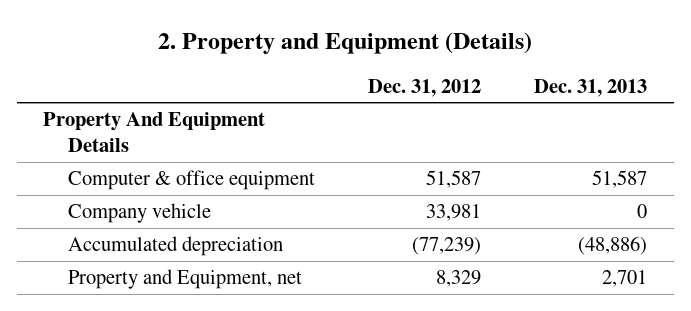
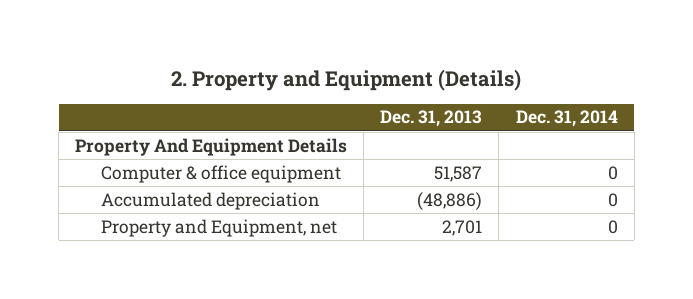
[368,78,482,97] Dec. 31, 2012 -> none
none -> [515,110,618,128] Dec. 31, 2014
[67,203,211,224] Company vehicle -> none

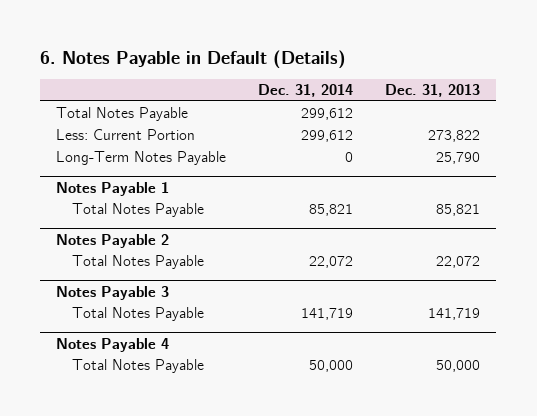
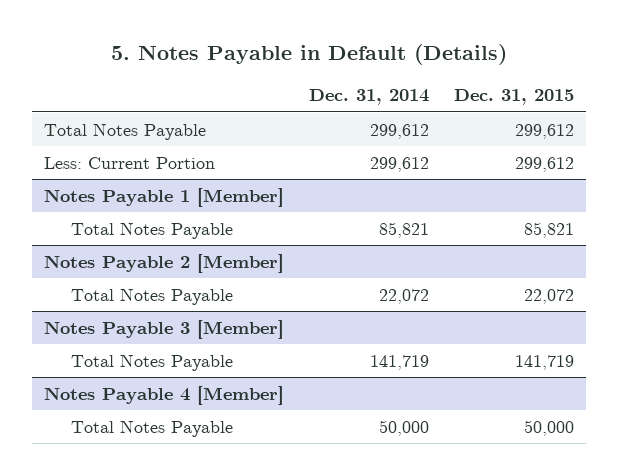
[40,49,347,69] 6. Notes Payable in Default (Details) -> [110,44,507,66] 5. Notes Payable in Default (Details)
[385,83,481,97] Dec. 31, 2013 -> none
none -> [453,89,574,106] Dec. 31, 2015
[56,151,227,166] Long-Term Notes Payable -> none
[56,181,170,196] Notes Payable 1 -> [44,188,285,208] Notes Payable 1 [Member]
[56,233,170,248] Notes Payable 2 -> [44,254,285,274] Notes Payable 2 [Member]
[56,285,170,300] Notes Payable 3 -> [44,320,285,340] Notes Payable 3 [Member]
[56,337,170,352] Notes Payable 4 -> [44,386,285,406] Notes Payable 4 [Member]

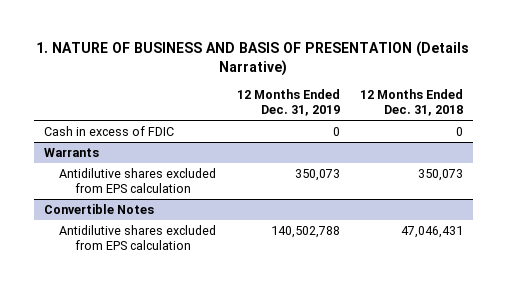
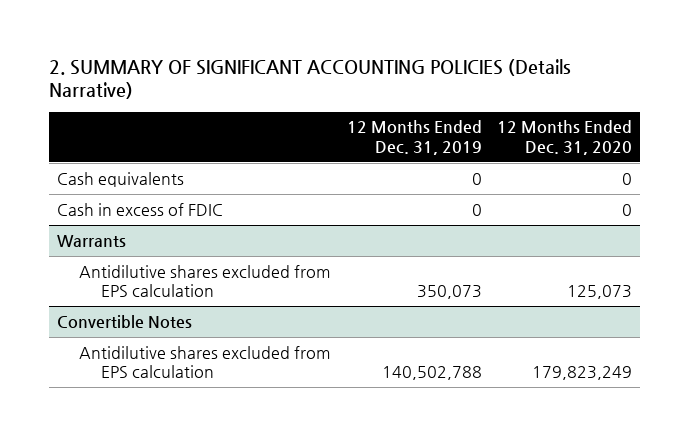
[36,41,470,77] 1. NATURE OF BUSINESS AND BASIS OF PRESENTATION (Details Narrative) -> [48,58,571,100] 2. SUMMARY OF SIGNIFICANT ACCOUNTING POLICIES (Details Narrative)
[359,89,463,117] 12 Months Ended Dec. 31, 2018 -> none
none -> [497,120,633,155] 12 Months Ended Dec. 31, 2020
none -> [56,171,184,187] Cash equivalents

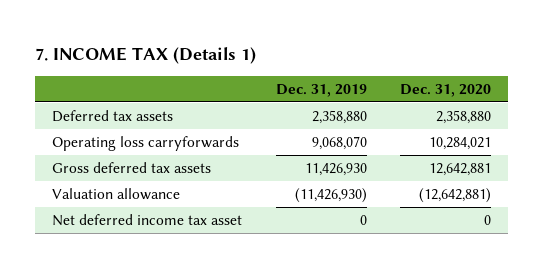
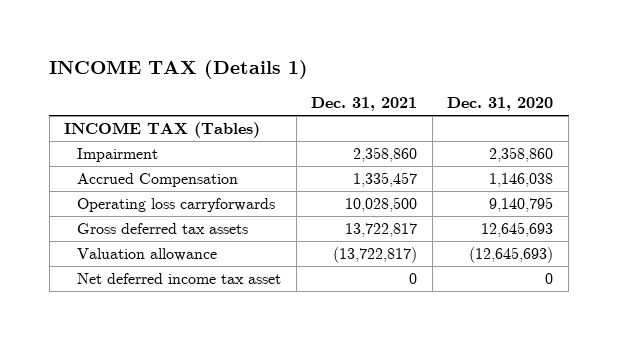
[35,46,257,64] 7. INCOME TAX (Details 1) -> [49,60,309,80] INCOME TAX (Details 1)
[275,83,367,97] Dec. 31, 2019 -> none
none -> [311,97,418,112] Dec. 31, 2021
[52,110,174,123] Deferred tax assets -> none
none -> [64,121,261,138] INCOME TAX (Tables)
none -> [77,147,159,162] Impairment
none -> [77,172,239,187] Accrued Compensation
[429,137,492,151] 10,284,021 -> [489,196,554,212] 9,140,795
[429,163,492,177] 12,642,881 -> [481,221,554,237] 12,645,693
[419,188,492,204] (12,642,881) -> [469,246,554,263] (12,645,693)

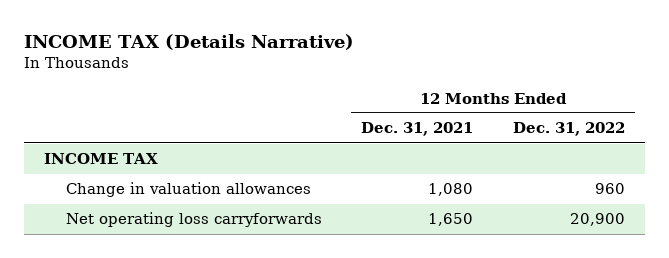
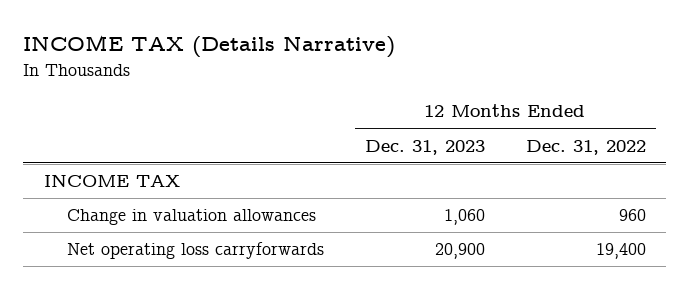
[361,122,474,137] Dec. 31, 2021 -> none
none -> [364,139,485,155] Dec. 31, 2023
[570,213,626,227] 20,900 -> [595,243,646,260] 19,400

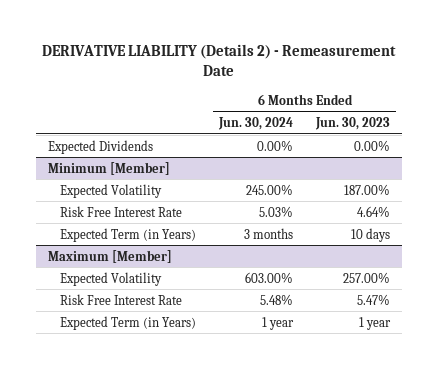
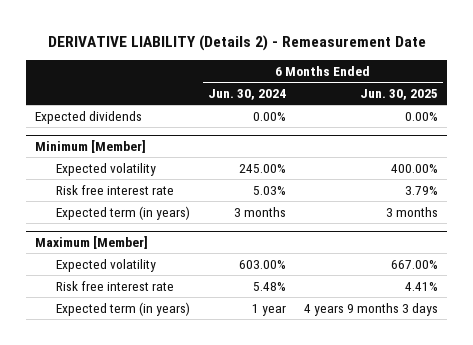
[315,117,391,131] Jun. 30, 2023 -> none
none -> [360,89,439,101] Jun. 30, 2025
[47,139,153,154] Expected Dividends -> [34,110,142,124] Expected dividends
[60,183,163,198] Expected Volatility -> [55,162,156,176] Expected volatility
[60,205,183,217] Risk Free Interest Rate -> [55,184,174,195] Risk free interest rate
[60,227,197,242] Expected Term (in Years) -> [55,205,190,220] Expected term (in years)
[60,271,163,286] Expected Volatility -> [55,258,156,272] Expected volatility
[60,293,183,305] Risk Free Interest Rate -> [55,280,174,291] Risk free interest rate
[60,315,197,330] Expected Term (in Years) -> [55,301,190,316] Expected term (in years)

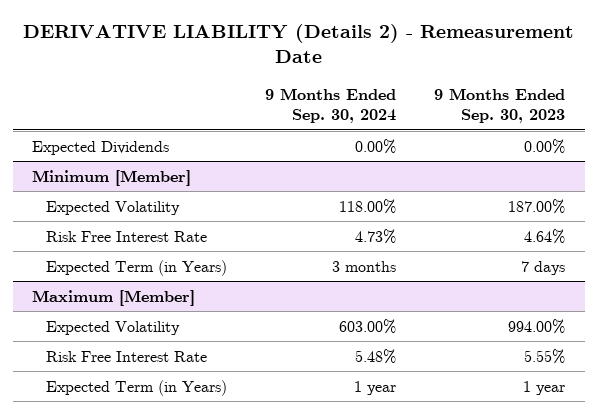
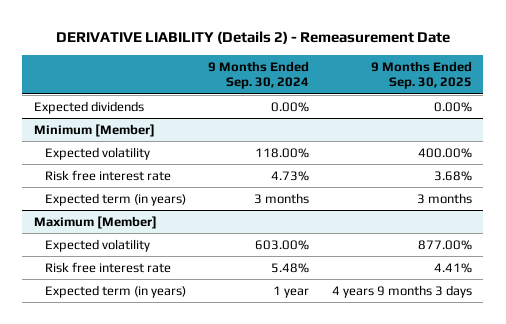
[434,88,566,124] 9 Months Ended Sep. 30, 2023 -> none
none -> [370,60,472,90] 9 Months Ended Sep. 30, 2025
[32,140,170,155] Expected Dividends -> [33,100,144,114] Expected dividends
[46,200,181,215] Expected Volatility -> [44,146,150,160] Expected volatility
[46,230,208,242] Risk Free Interest Rate -> [44,169,171,181] Risk free interest rate
[46,259,228,276] Expected Term (in Years) -> [44,192,186,206] Expected term (in years)
[46,320,181,335] Expected Volatility -> [44,238,150,252] Expected volatility
[46,350,208,362] Risk Free Interest Rate -> [44,261,171,273] Risk free interest rate
[46,379,228,396] Expected Term (in Years) -> [44,284,186,298] Expected term (in years)

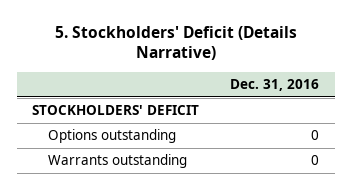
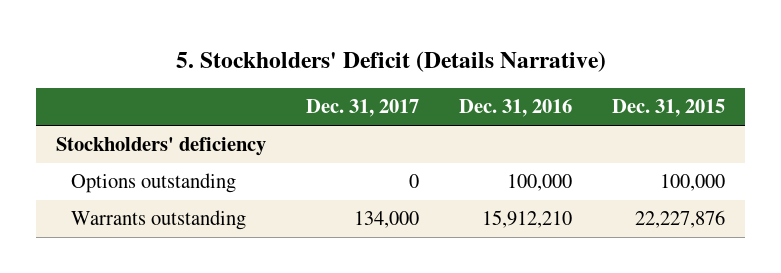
none -> [306,99,420,118] Dec. 31, 2017
none -> [612,99,726,118] Dec. 31, 2015
[32,105,200,116] STOCKHOLDERS' DEFICIT -> [56,137,267,157] Stockholders' deficiency
[311,130,320,141] 0 -> [507,174,573,192] 100,000
[311,155,320,166] 0 -> [482,210,573,229] 15,912,210

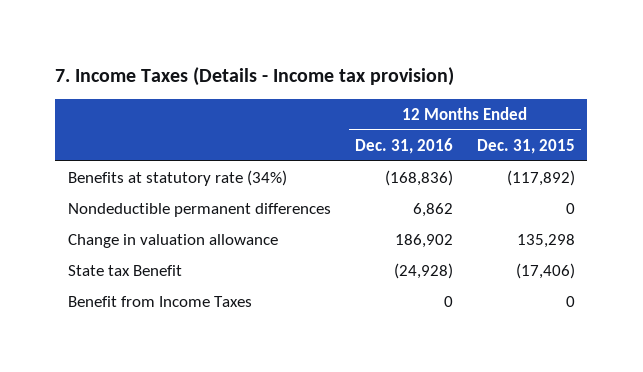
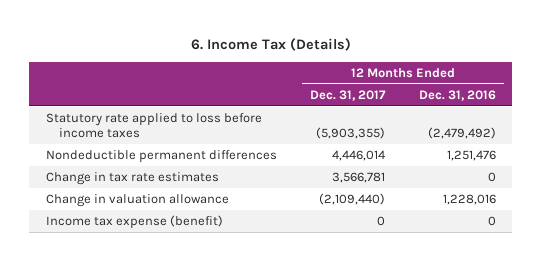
[55,66,455,86] 7. Income Taxes (Details - Income tax provision) -> [190,37,351,51] 6. Income Tax (Details)
[477,138,576,154] Dec. 31, 2015 -> none
none -> [310,89,387,101] Dec. 31, 2017
[67,170,287,187] Benefits at statutory rate (34%) -> none
[67,265,182,277] State tax Benefit -> none
none -> [45,113,262,139] Statutory rate applied to loss before income taxes
[412,203,453,218] 6,862 -> [446,150,496,162] 1,251,476
none -> [45,172,219,186] Change in tax rate estimates
[394,234,453,249] 186,902 -> [442,194,496,206] 1,228,016
[67,296,252,308] Benefit from Income Taxes -> [45,215,223,230] Income tax expense (benefit)

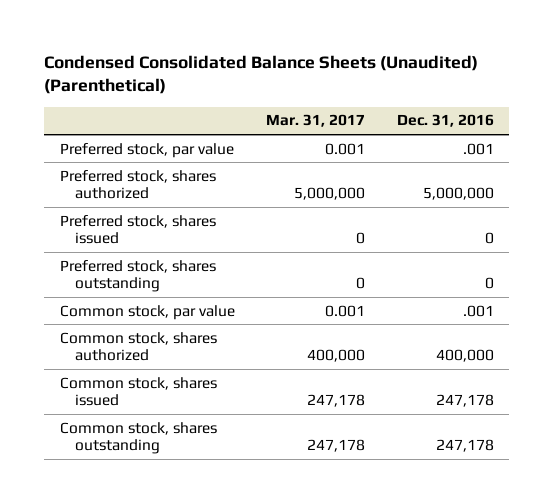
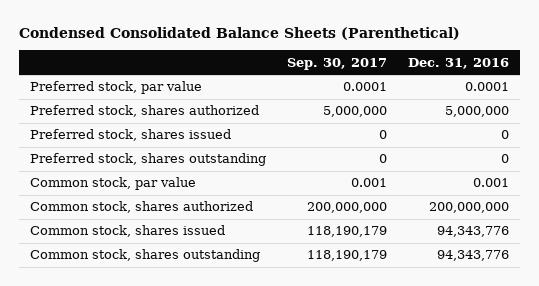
[43,54,478,95] Condensed Consolidated Balance Sheets (Unaudited) (Parenthetical) -> [18,26,460,40] Condensed Consolidated Balance Sheets (Parenthetical)
[266,114,366,128] Mar. 31, 2017 -> none
none -> [286,57,387,70] Sep. 30, 2017
[462,142,494,155] .001 -> [465,82,510,92] 0.0001
[462,304,494,317] .001 -> [473,178,510,188] 0.001
[435,349,494,363] 400,000 -> [429,202,510,214] 200,000,000
[435,394,494,408] 247,178 -> [437,226,510,238] 94,343,776
[435,439,494,453] 247,178 -> [437,250,510,262] 94,343,776

